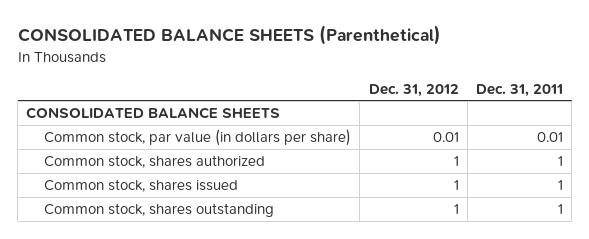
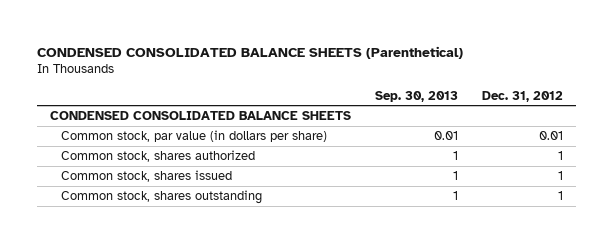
[17,25,441,46] CONSOLIDATED BALANCE SHEETS (Parenthetical) -> [37,45,464,59] CONDENSED CONSOLIDATED BALANCE SHEETS (Parenthetical)
[475,83,563,97] Dec. 31, 2011 -> none
none -> [374,90,458,102] Sep. 30, 2013
[26,107,281,120] CONSOLIDATED BALANCE SHEETS -> [49,110,351,120] CONDENSED CONSOLIDATED BALANCE SHEETS

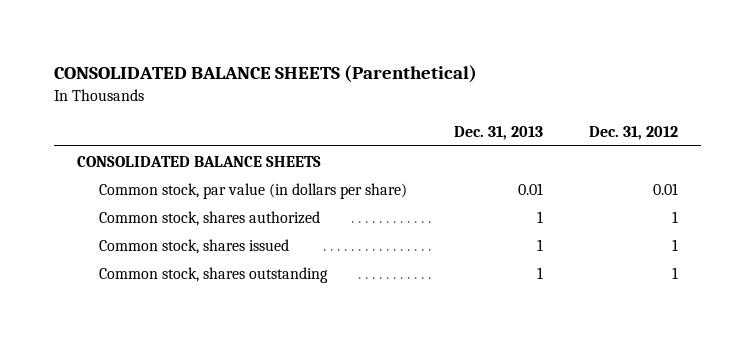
[37,45,464,59] CONDENSED CONSOLIDATED BALANCE SHEETS (Parenthetical) -> [54,65,478,84] CONSOLIDATED BALANCE SHEETS (Parenthetical)
[374,90,458,102] Sep. 30, 2013 -> none
none -> [453,126,543,141] Dec. 31, 2013
[49,110,351,120] CONDENSED CONSOLIDATED BALANCE SHEETS -> [77,155,322,167] CONSOLIDATED BALANCE SHEETS

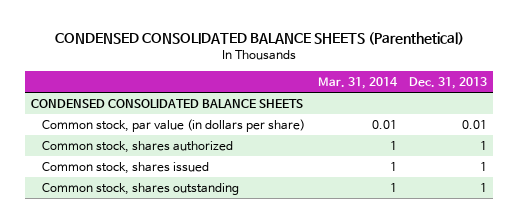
[54,65,478,84] CONSOLIDATED BALANCE SHEETS (Parenthetical) -> [55,32,465,46] CONDENSED CONSOLIDATED BALANCE SHEETS (Parenthetical)
[589,126,679,141] Dec. 31, 2012 -> none
none -> [317,76,398,89] Mar. 31, 2014
[77,155,322,167] CONSOLIDATED BALANCE SHEETS -> [31,98,304,109] CONDENSED CONSOLIDATED BALANCE SHEETS

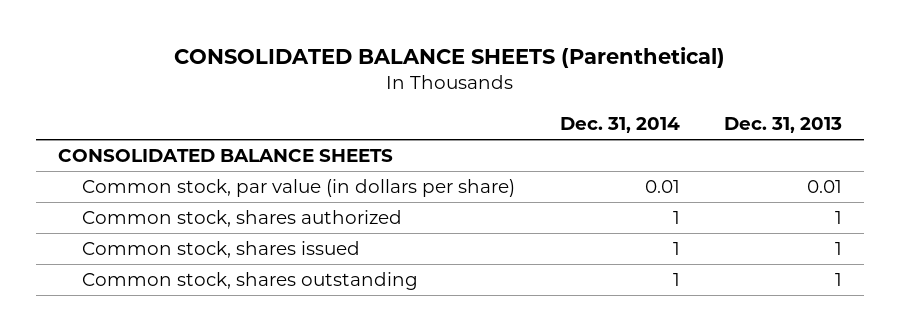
[55,32,465,46] CONDENSED CONSOLIDATED BALANCE SHEETS (Parenthetical) -> [173,47,725,69] CONSOLIDATED BALANCE SHEETS (Parenthetical)
[317,76,398,89] Mar. 31, 2014 -> none
none -> [559,116,680,133] Dec. 31, 2014
[31,98,304,109] CONDENSED CONSOLIDATED BALANCE SHEETS -> [57,149,393,163] CONSOLIDATED BALANCE SHEETS

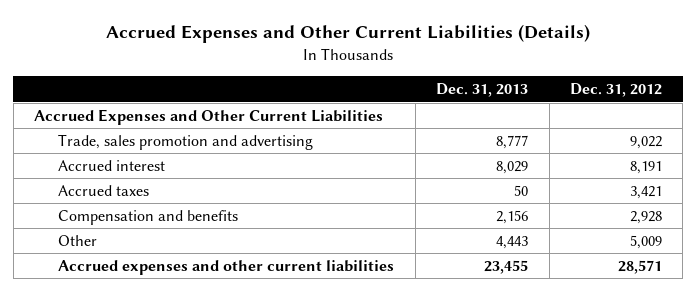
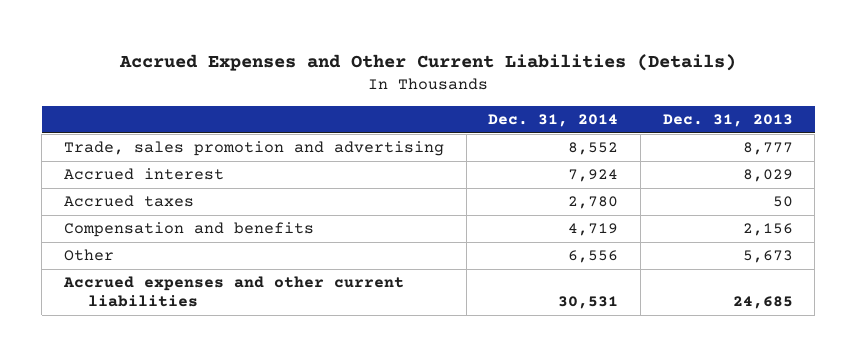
[570,83,663,98] Dec. 31, 2012 -> none
none -> [488,113,619,127] Dec. 31, 2014
[33,108,383,125] Accrued Expenses and Other Current Liabilities -> none
[496,235,529,249] 4,443 -> [742,250,793,264] 5,673
[484,259,529,274] 23,455 -> [732,296,793,310] 24,685

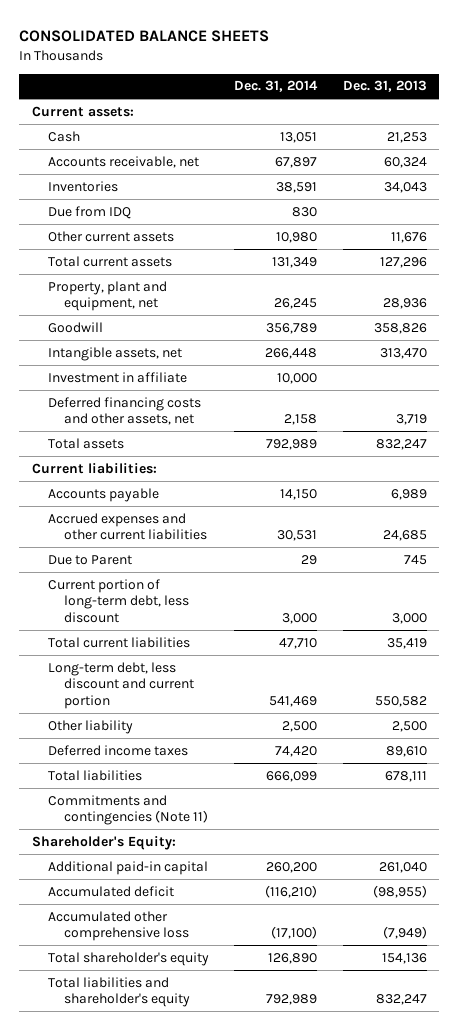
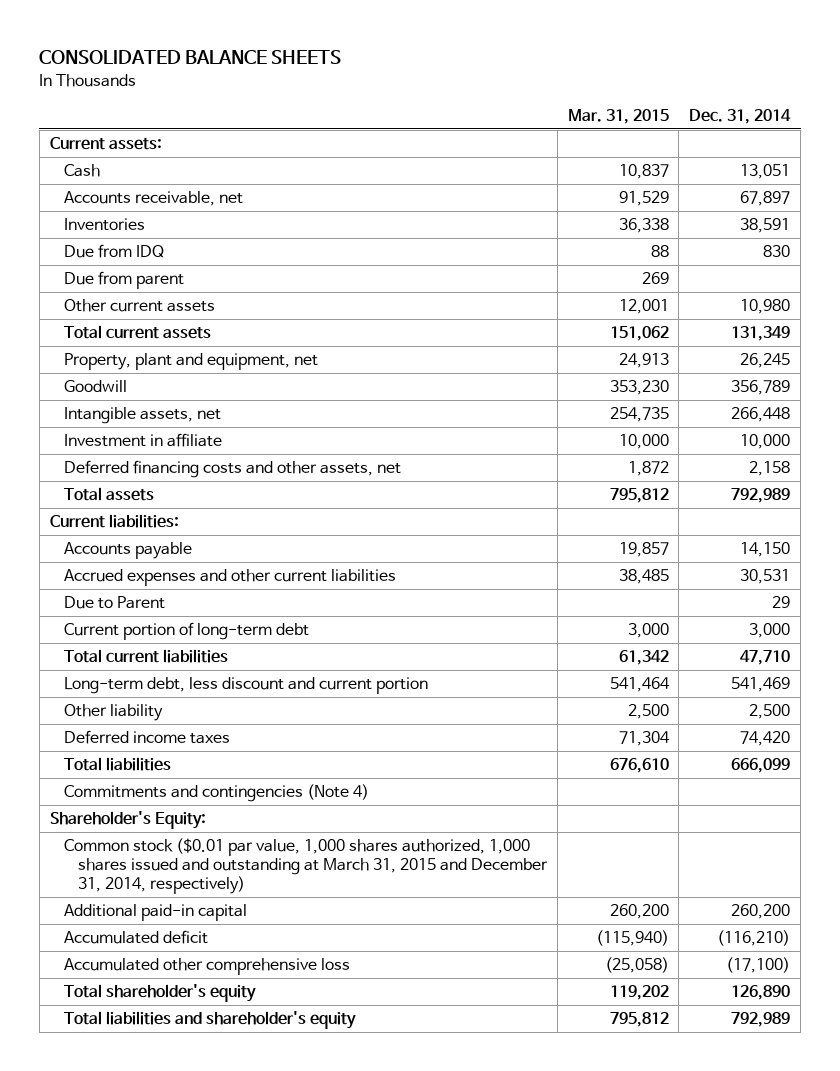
[342,80,427,93] Dec. 31, 2013 -> none
none -> [567,109,669,125] Mar. 31, 2015
none -> [63,271,184,290] Due from parent
[48,578,190,624] Current portion of long-term debt, less discount -> [63,622,309,641] Current portion of long-term debt
[48,794,209,826] Commitments and contingencies (Note 11) -> [63,784,369,803] Commitments and contingencies (Note 4)
none -> [63,838,548,895] Common stock ($0.01 par value, 1,000 shares authorized, 1,000 shares issued and outstanding at March 31, 2015 and December 31, 2014, respectively)

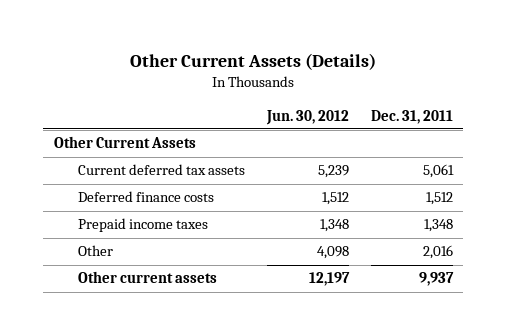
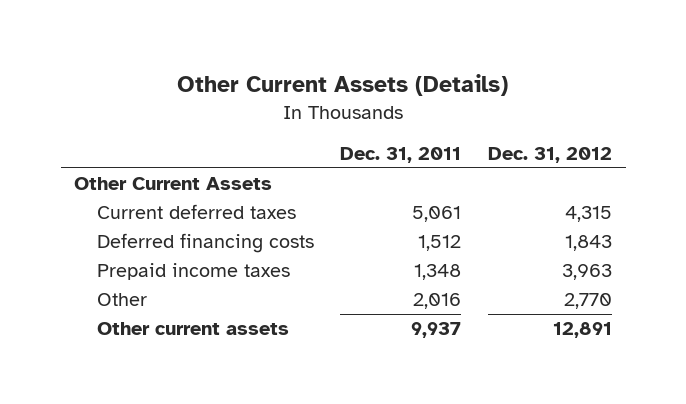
[265,109,349,125] Jun. 30, 2012 -> none
none -> [488,146,613,163] Dec. 31, 2012
[78,164,246,176] Current deferred tax assets -> [96,204,296,220] Current deferred taxes
[78,191,215,203] Deferred finance costs -> [96,233,314,254] Deferred financing costs

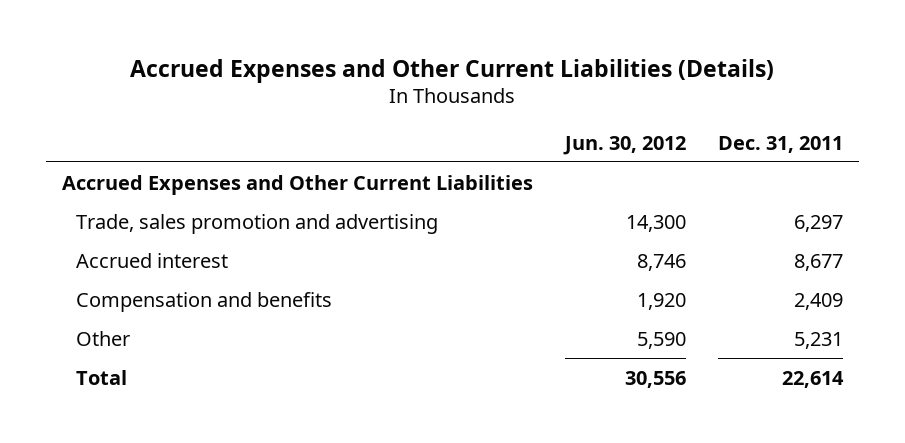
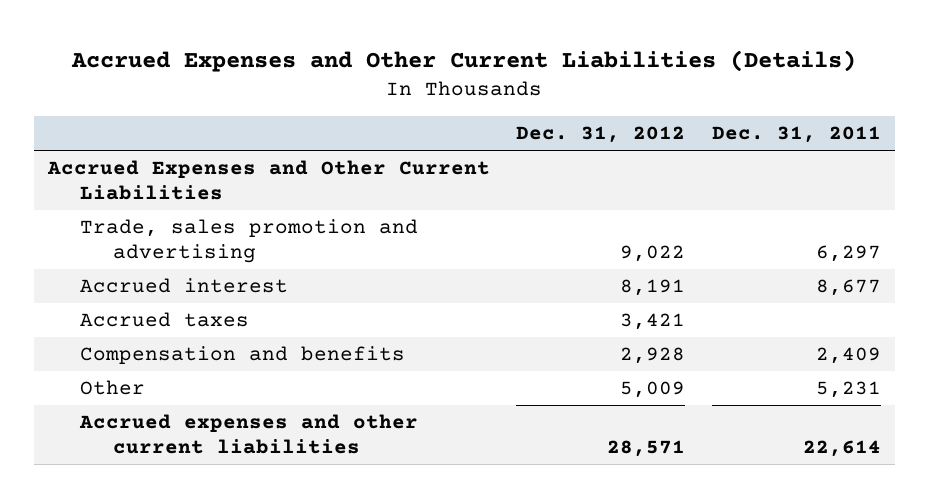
[562,135,686,155] Jun. 30, 2012 -> none
none -> [516,126,686,144] Dec. 31, 2012
none -> [80,312,250,328] Accrued taxes
[75,369,127,385] Total -> [79,414,419,455] Accrued expenses and other current liabilities

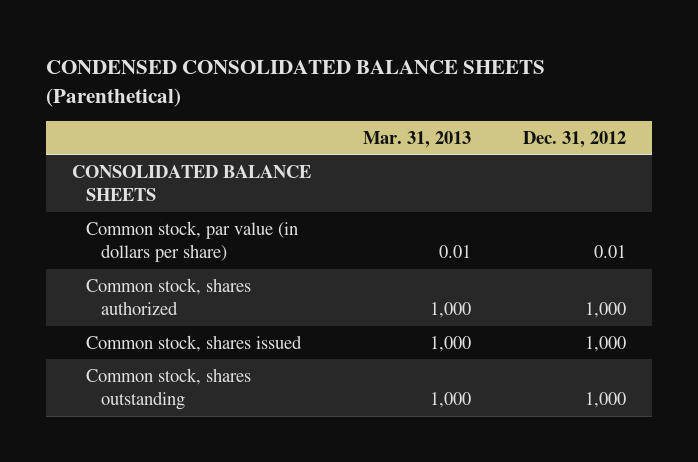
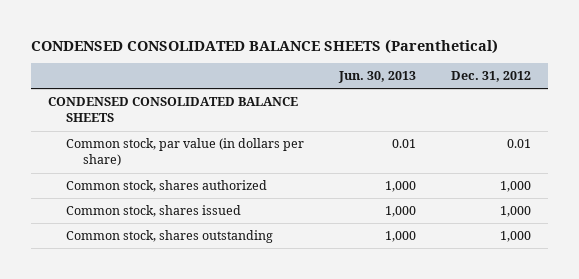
[363,130,472,148] Mar. 31, 2013 -> none
none -> [337,71,416,84] Jun. 30, 2013
[71,164,311,202] CONSOLIDATED BALANCE SHEETS -> [48,97,299,123] CONDENSED CONSOLIDATED BALANCE SHEETS

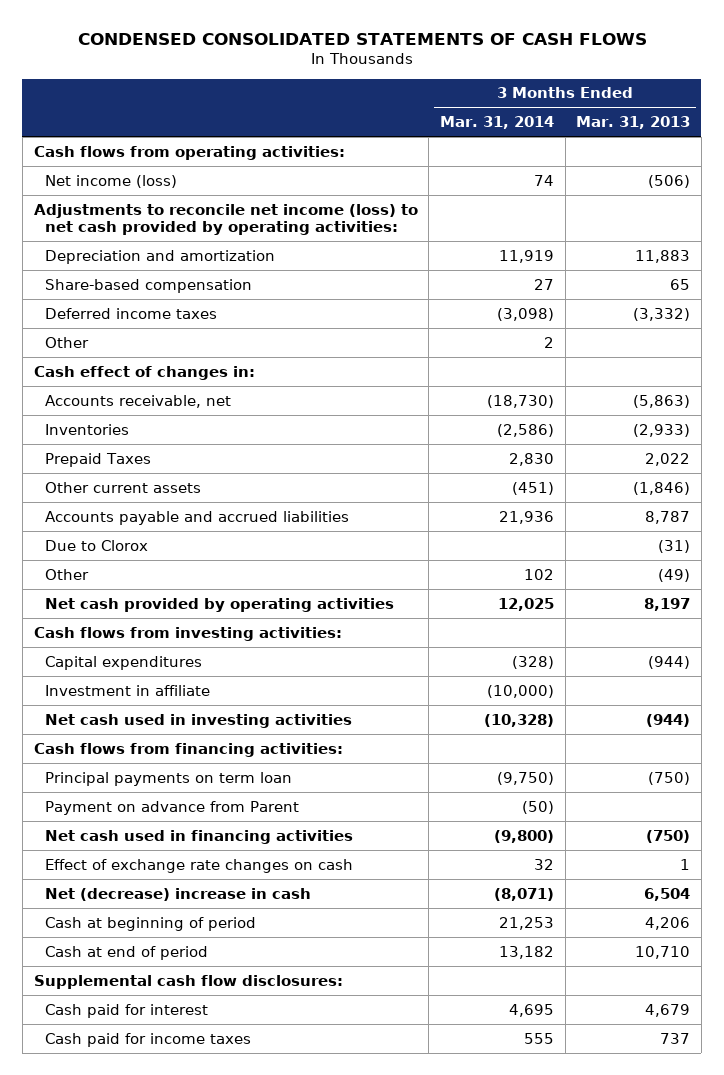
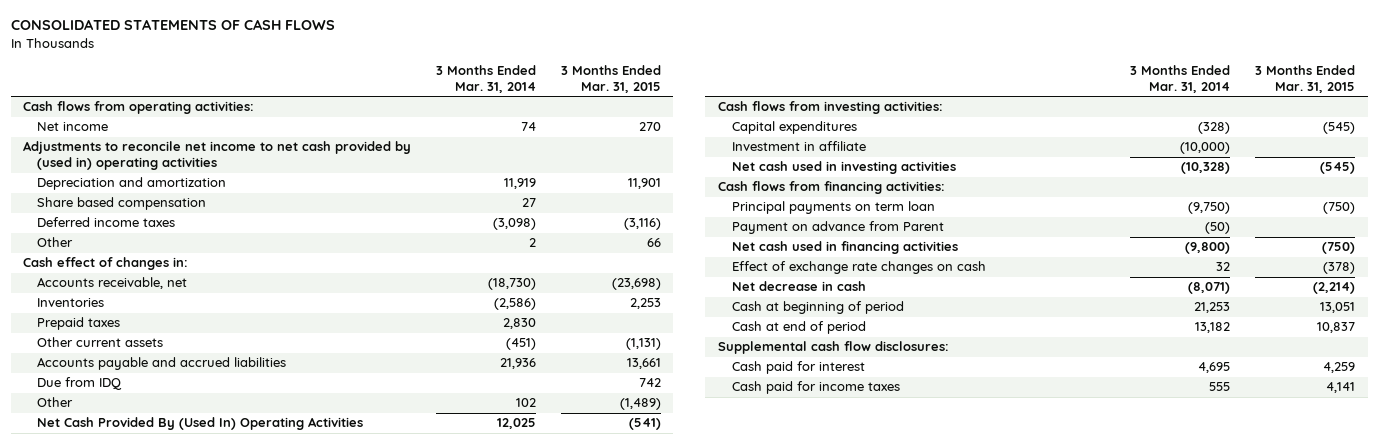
[77,32,647,45] CONDENSED CONSOLIDATED STATEMENTS OF CASH FLOWS -> [10,19,335,31] CONSOLIDATED STATEMENTS OF CASH FLOWS
[576,116,691,130] Mar. 31, 2013 -> none
none -> [560,64,661,93] 3 Months Ended Mar. 31, 2015
[45,174,178,188] Net income (loss) -> [37,122,109,132] Net income
[33,203,418,236] Adjustments to reconcile net income (loss) to net cash provided by operating activities: -> [23,141,412,171] Adjustments to reconcile net income to net cash provided by (used in) operating activities
[45,278,253,293] Share-based compensation -> [37,197,207,211] Share based compensation
[45,452,152,467] Prepaid Taxes -> [37,317,121,331] Prepaid taxes
[45,539,149,551] Due to Clorox -> none
none -> [37,377,123,391] Due from IDQ
[45,597,395,612] Net cash provided by operating activities -> [37,417,364,431] Net Cash Provided By (Used In) Operating Activities
[45,887,312,901] Net (decrease) increase in cash -> [731,281,866,292] Net decrease in cash

